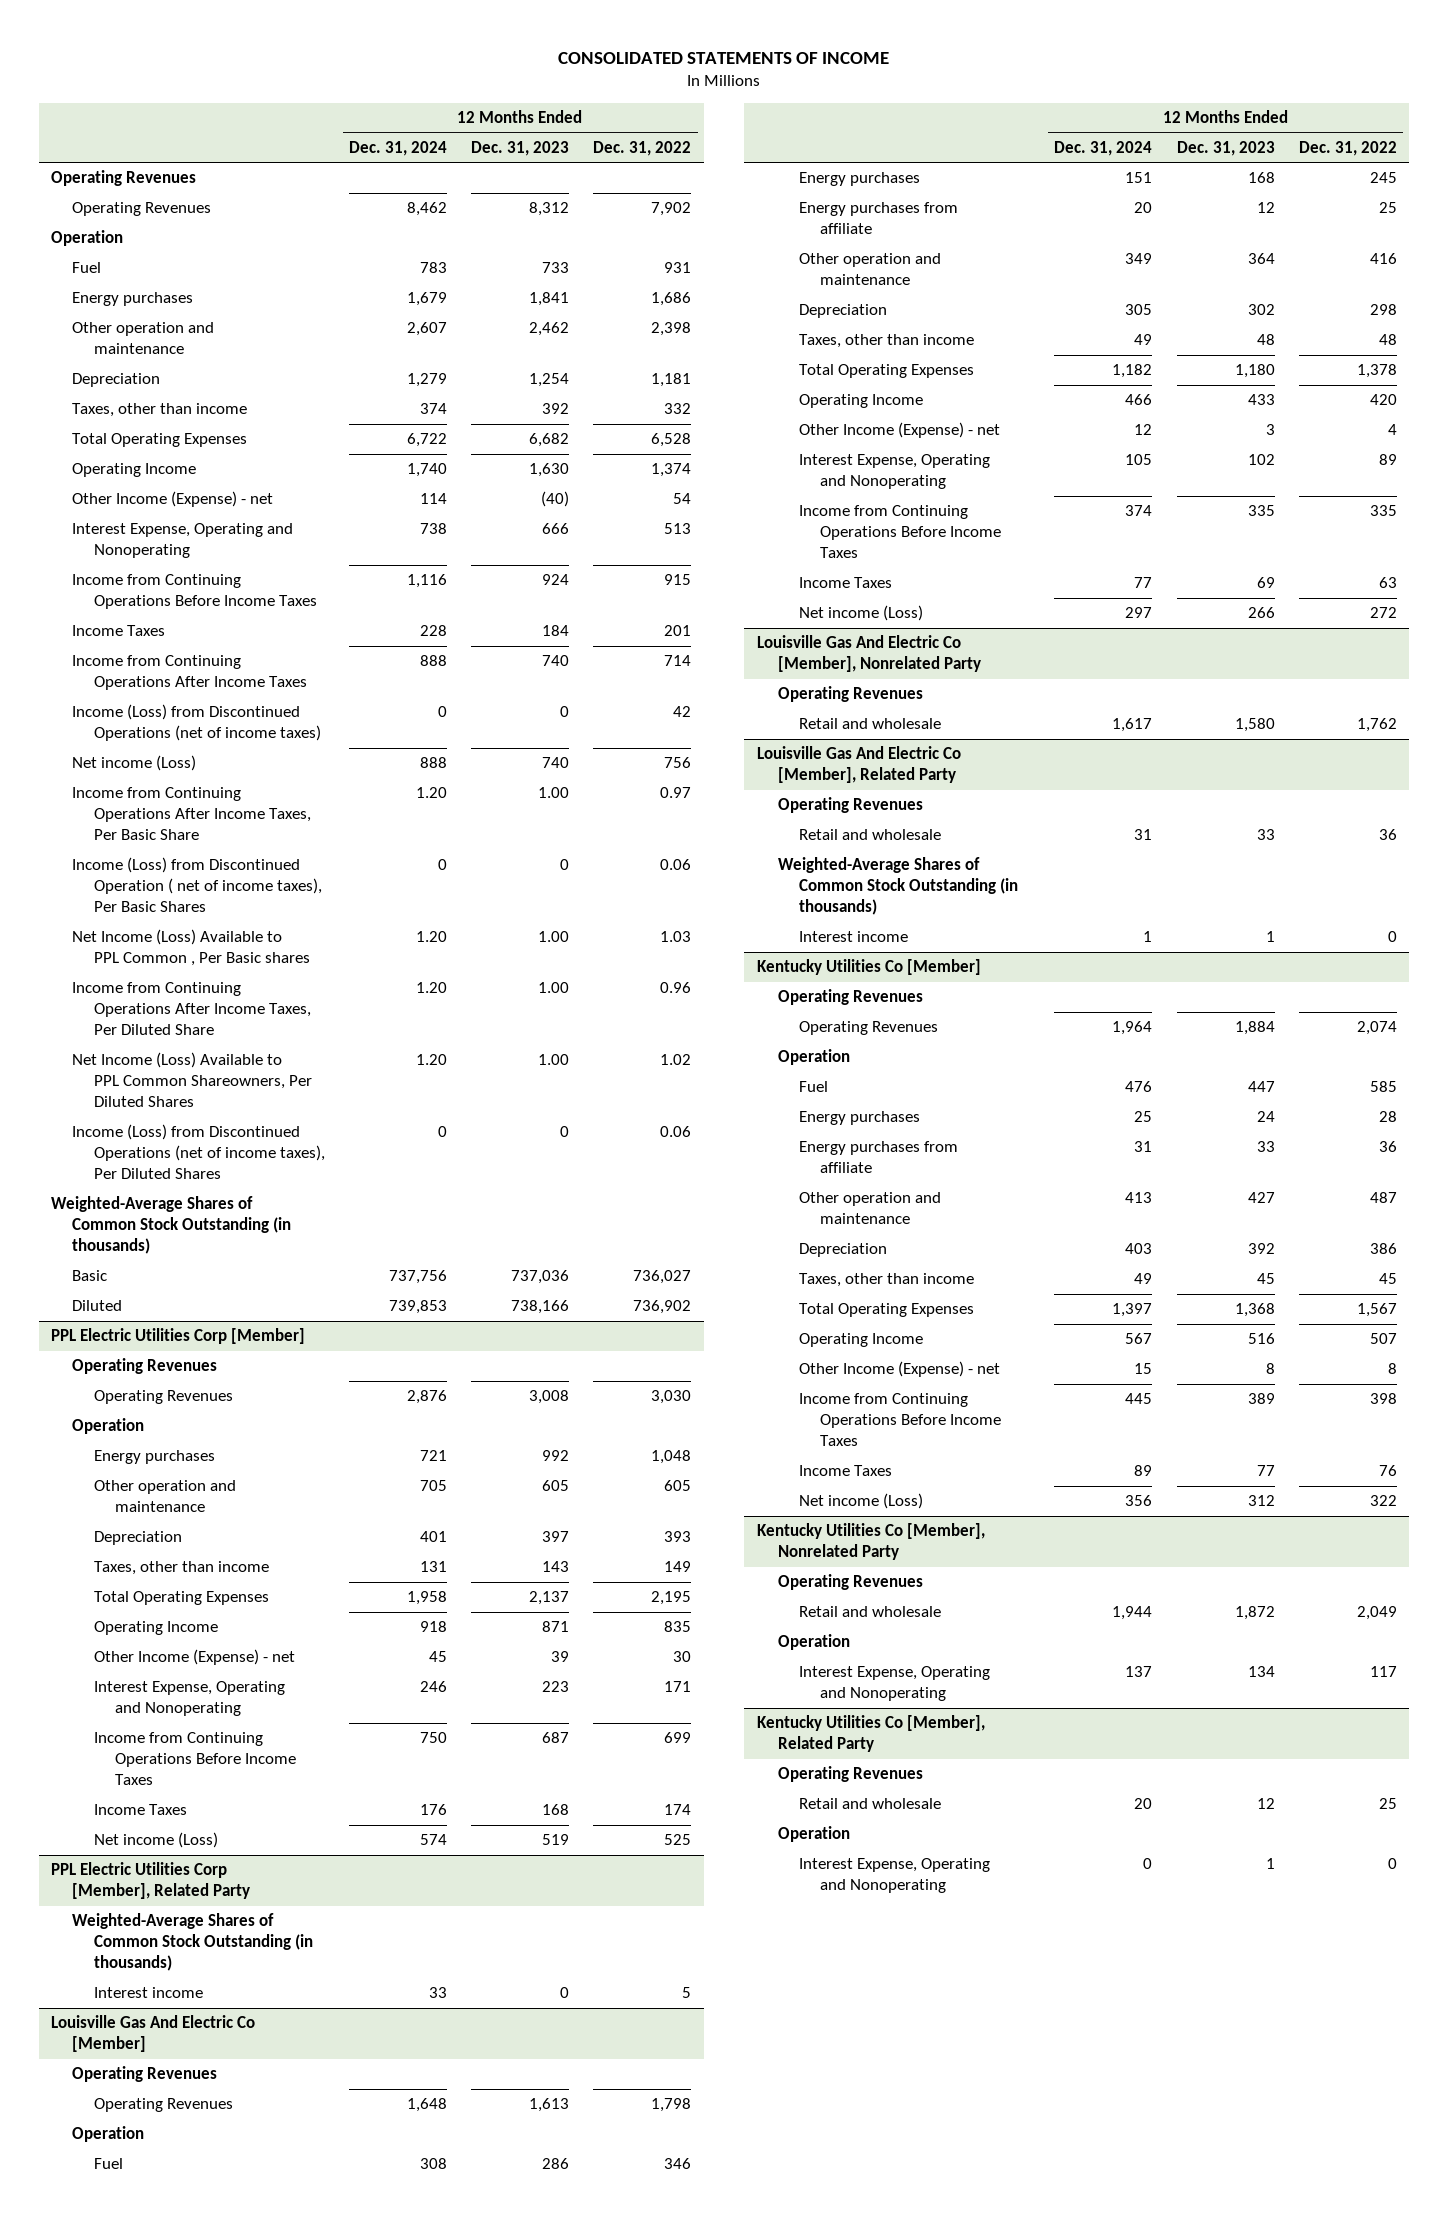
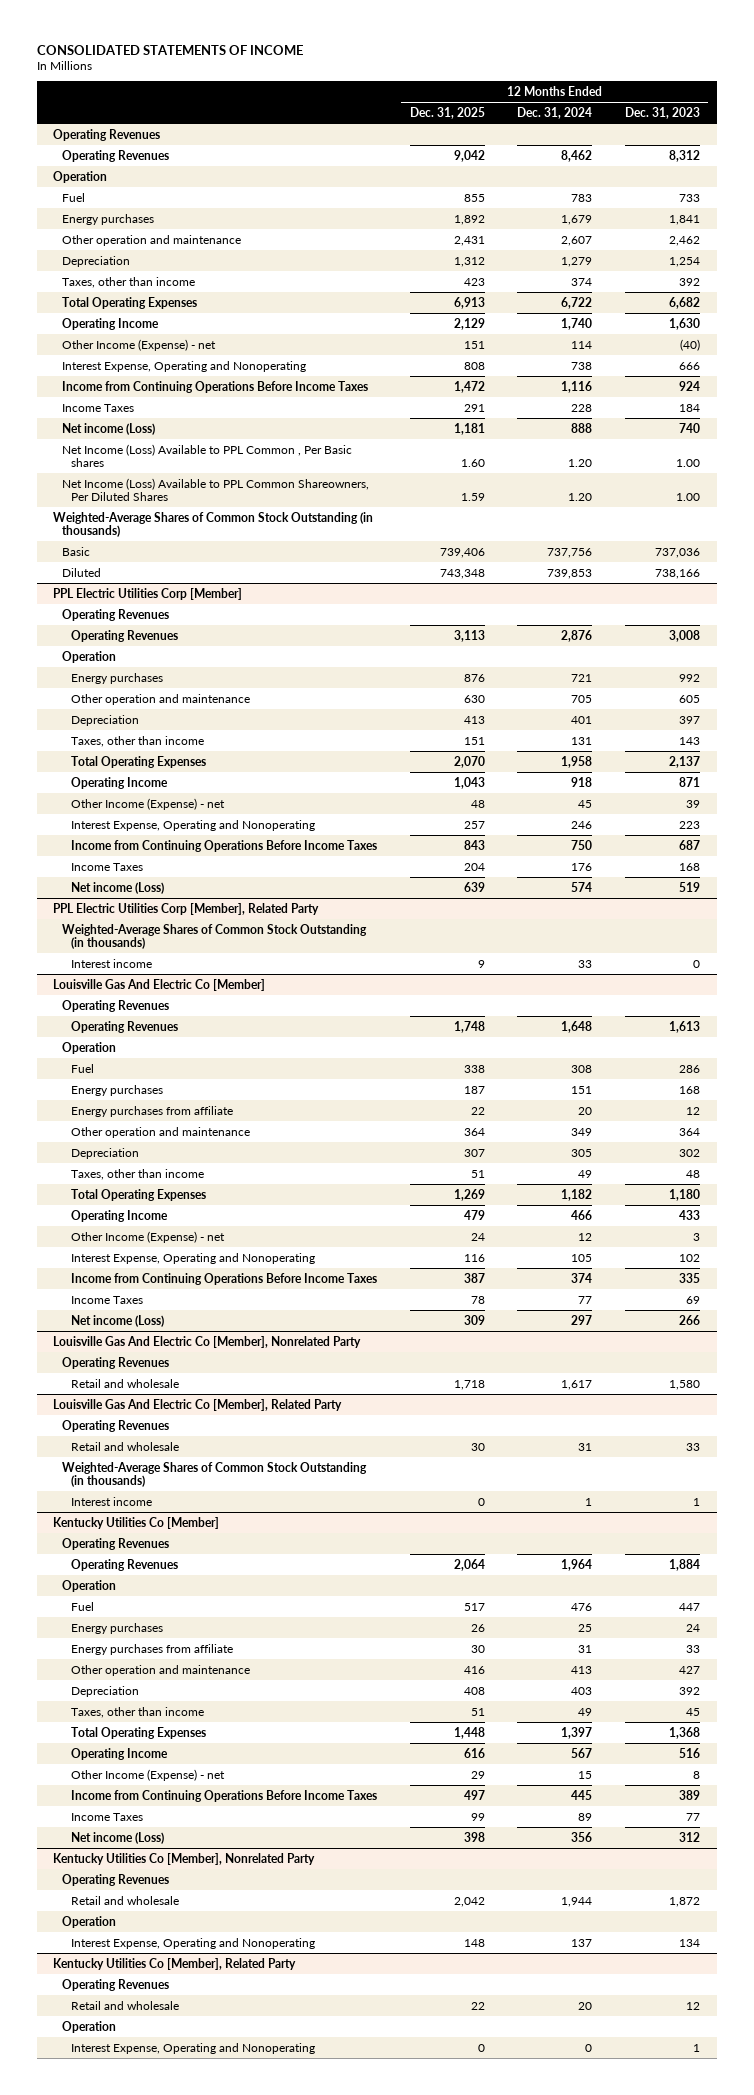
[593,140,692,156] Dec. 31, 2022 -> none
none -> [409,106,485,119] Dec. 31, 2025
[72,655,307,691] Income from Continuing Operations After Income Taxes -> none
[72,704,321,742] Income (Loss) from Discontinued Operations (net of income taxes) -> none
[72,787,311,841] Income from Continuing Operations After Income Taxes, Per Basic Share -> none
[72,857,322,913] Income (Loss) from Discontinued Operation ( net of income taxes), Per Basic Shares -> none
[72,982,311,1036] Income from Continuing Operations After Income Taxes, Per Diluted Share -> none
[72,1124,325,1180] Income (Loss) from Discontinued Operations (net of income taxes), Per Diluted Shares -> none

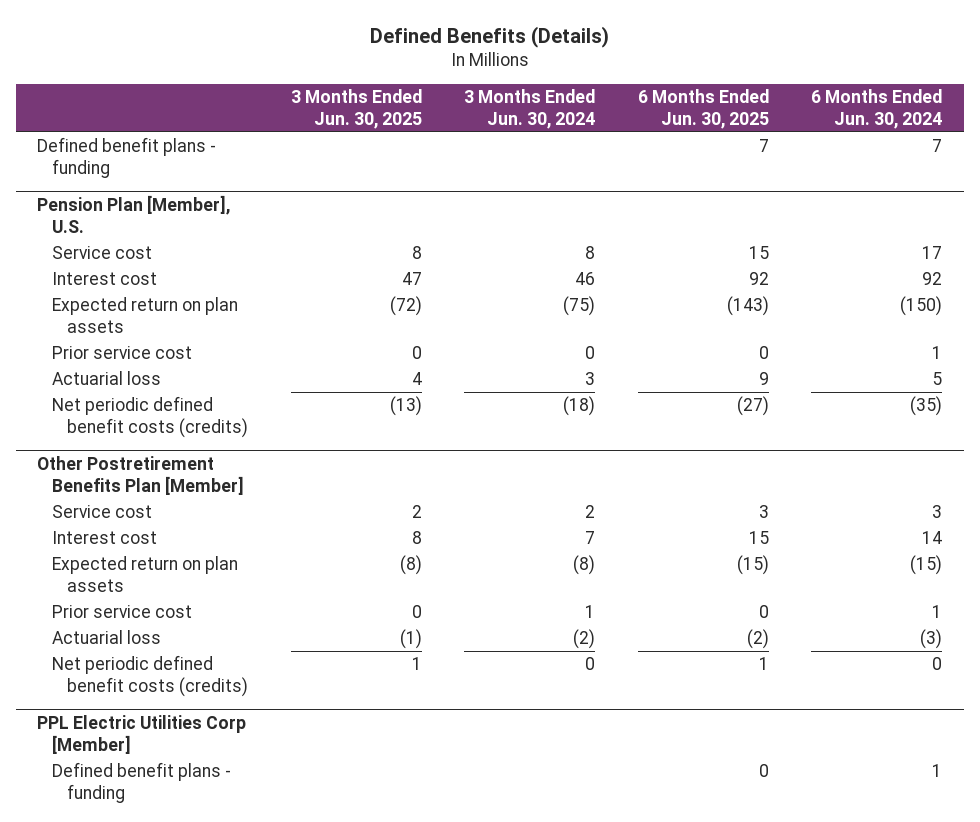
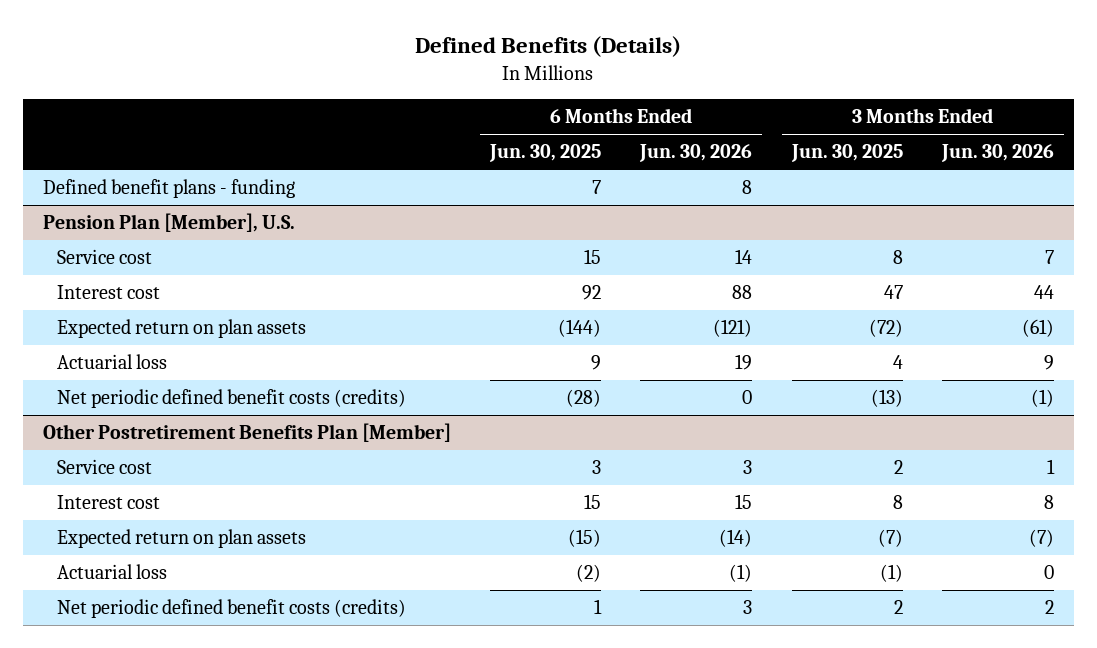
[464,89,596,129] 3 Months Ended Jun. 30, 2024 -> none
[811,89,943,129] 6 Months Ended Jun. 30, 2024 -> none
none -> [639,144,753,163] Jun. 30, 2026
none -> [941,144,1055,163] Jun. 30, 2026
[52,346,193,360] Prior service cost -> none
[726,296,769,317] (143) -> [558,319,602,338] (144)
[736,396,769,417] (27) -> [566,389,602,408] (28)
[52,605,193,619] Prior service cost -> none
[399,555,422,576] (8) -> [877,529,903,548] (7)
[37,715,247,754] PPL Electric Utilities Corp [Member] -> none
[52,762,232,803] Defined benefit plans - funding -> none
[411,657,422,671] 1 -> [893,600,903,615] 2

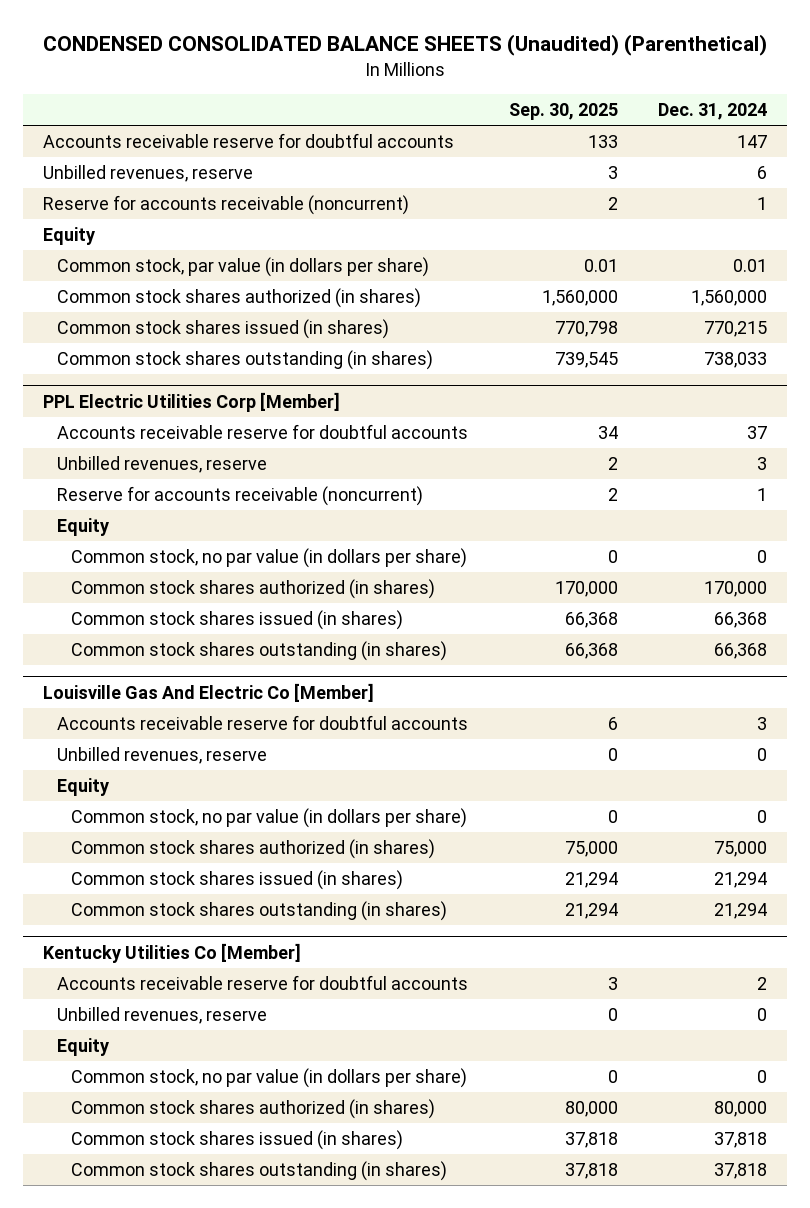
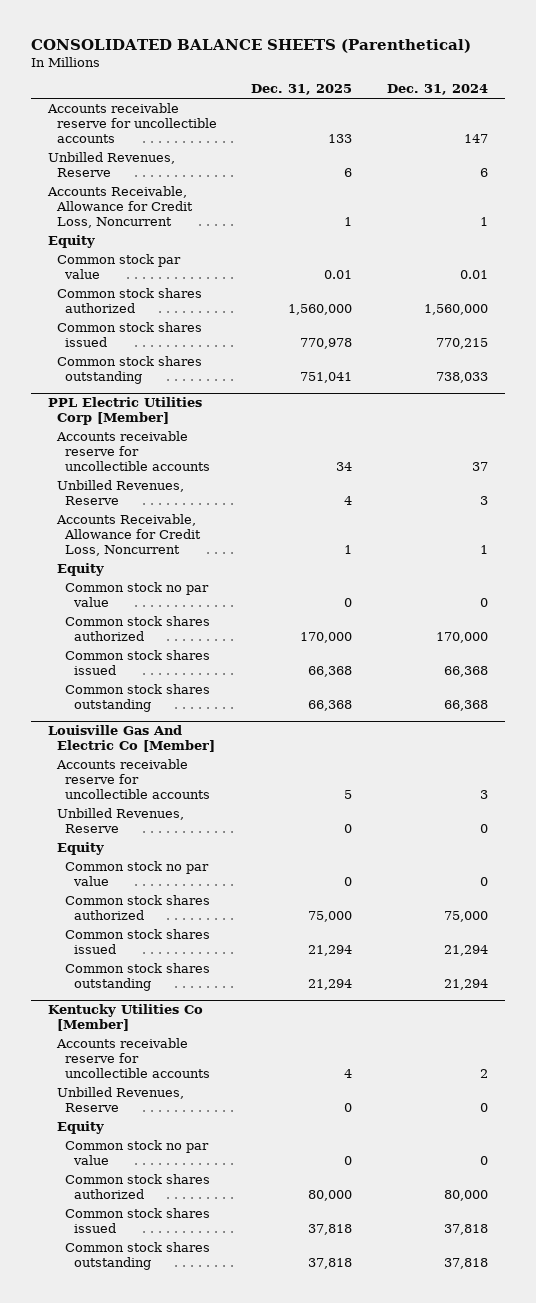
[43,34,768,57] CONDENSED CONSOLIDATED BALANCE SHEETS (Unaudited) (Parenthetical) -> [30,39,471,54] CONSOLIDATED BALANCE SHEETS (Parenthetical)
[508,103,618,121] Sep. 30, 2025 -> none
none -> [251,84,353,96] Dec. 31, 2025
[43,133,455,149] Accounts receivable reserve for doubtful accounts -> [46,102,217,143] Accounts receivable reserve for uncollectible accounts
[43,165,254,183] Unbilled revenues, reserve -> [47,151,175,177] Unbilled Revenues, Reserve
[43,195,410,216] Reserve for accounts receivable (noncurrent) -> [46,185,193,228] Accounts Receivable, Allowance for Credit Loss, Noncurrent
[56,257,429,278] Common stock, par value (in dollars per share) -> [56,253,181,279] Common stock par value
[56,288,421,309] Common stock shares authorized (in shares) -> [56,287,202,313] Common stock shares authorized
[56,319,389,340] Common stock shares issued (in shares) -> [56,321,202,347] Common stock shares issued
[56,350,433,371] Common stock shares outstanding (in shares) -> [56,355,202,384] Common stock shares outstanding
[56,424,468,440] Accounts receivable reserve for doubtful accounts -> [55,430,211,471] Accounts receivable reserve for uncollectible accounts
[56,456,267,474] Unbilled revenues, reserve -> [56,479,184,505] Unbilled Revenues, Reserve
[56,486,423,507] Reserve for accounts receivable (noncurrent) -> [55,513,202,556] Accounts Receivable, Allowance for Credit Loss, Noncurrent
[70,548,467,569] Common stock, no par value (in dollars per share) -> [65,581,210,607] Common stock no par value
[70,579,435,600] Common stock shares authorized (in shares) -> [65,615,211,641] Common stock shares authorized
[70,610,403,631] Common stock shares issued (in shares) -> [65,649,211,675] Common stock shares issued
[70,641,447,662] Common stock shares outstanding (in shares) -> [65,683,211,712] Common stock shares outstanding
[56,715,468,731] Accounts receivable reserve for doubtful accounts -> [55,758,211,799] Accounts receivable reserve for uncollectible accounts
[56,747,267,765] Unbilled revenues, reserve -> [56,807,184,833] Unbilled Revenues, Reserve
[70,808,467,829] Common stock, no par value (in dollars per share) -> [65,860,210,886] Common stock no par value
[70,839,435,860] Common stock shares authorized (in shares) -> [65,894,211,920] Common stock shares authorized
[70,870,403,891] Common stock shares issued (in shares) -> [65,928,211,954] Common stock shares issued
[70,901,447,922] Common stock shares outstanding (in shares) -> [65,962,211,991] Common stock shares outstanding
[56,975,468,991] Accounts receivable reserve for doubtful accounts -> [55,1037,211,1078] Accounts receivable reserve for uncollectible accounts
[56,1007,267,1025] Unbilled revenues, reserve -> [56,1086,184,1112] Unbilled Revenues, Reserve
[70,1068,467,1089] Common stock, no par value (in dollars per share) -> [65,1139,210,1165] Common stock no par value
[70,1099,435,1120] Common stock shares authorized (in shares) -> [65,1173,211,1199] Common stock shares authorized
[70,1130,403,1151] Common stock shares issued (in shares) -> [65,1207,211,1233] Common stock shares issued
[70,1161,447,1182] Common stock shares outstanding (in shares) -> [65,1241,211,1270] Common stock shares outstanding

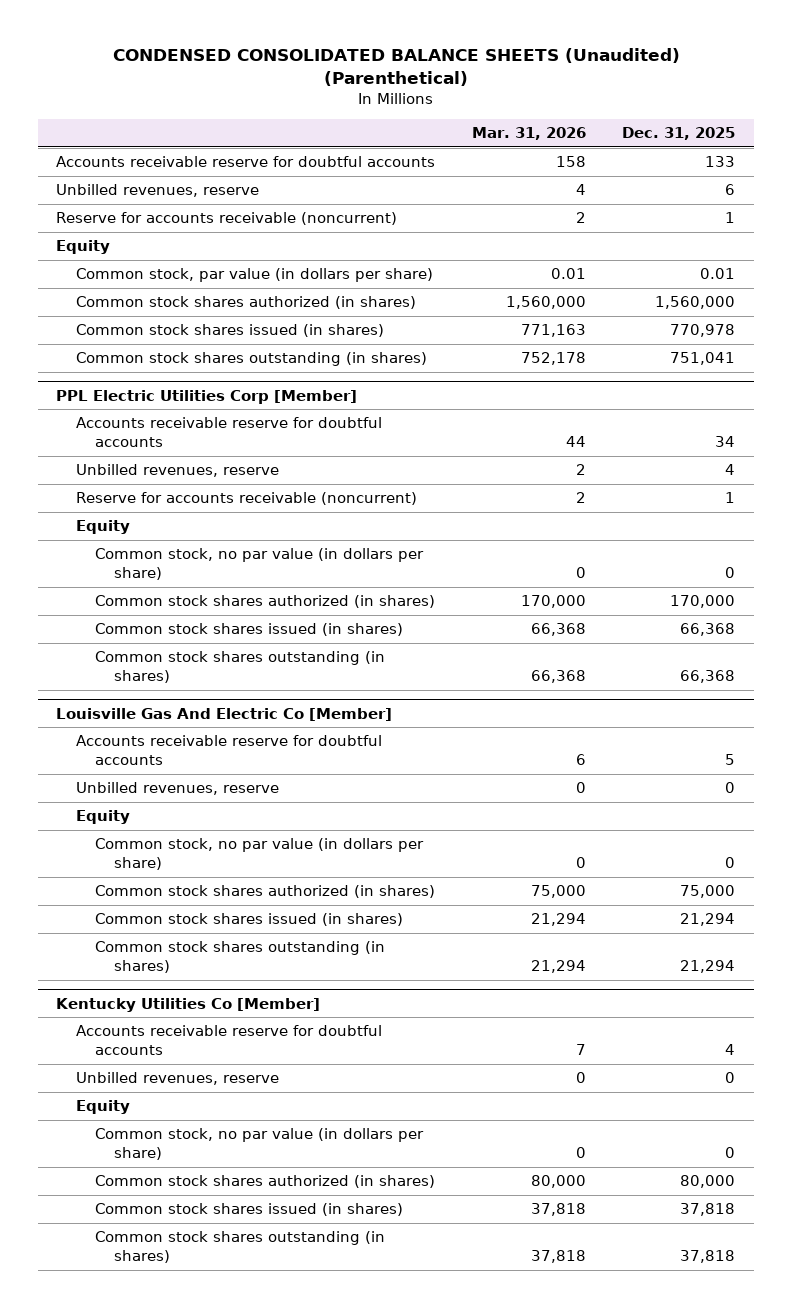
[30,39,471,54] CONSOLIDATED BALANCE SHEETS (Parenthetical) -> [112,48,680,87] CONDENSED CONSOLIDATED BALANCE SHEETS (Unaudited) (Parenthetical)
[386,84,488,96] Dec. 31, 2024 -> none
none -> [471,127,586,141] Mar. 31, 2026
[46,102,217,143] Accounts receivable reserve for uncollectible accounts -> [56,156,436,168] Accounts receivable reserve for doubtful accounts
[47,151,175,177] Unbilled Revenues, Reserve -> [56,184,260,198] Unbilled revenues, reserve
[46,185,193,228] Accounts Receivable, Allowance for Credit Loss, Noncurrent -> [56,212,398,226] Reserve for accounts receivable (noncurrent)
[56,253,181,279] Common stock par value -> [75,268,433,283] Common stock, par value (in dollars per share)
[56,287,202,313] Common stock shares authorized -> [75,296,416,310] Common stock shares authorized (in shares)
[56,321,202,347] Common stock shares issued -> [75,324,384,338] Common stock shares issued (in shares)
[56,355,202,384] Common stock shares outstanding -> [75,352,427,367] Common stock shares outstanding (in shares)
[55,430,211,471] Accounts receivable reserve for uncollectible accounts -> [75,417,382,448] Accounts receivable reserve for doubtful accounts
[56,479,184,505] Unbilled Revenues, Reserve -> [75,464,279,478] Unbilled revenues, reserve
[55,513,202,556] Accounts Receivable, Allowance for Credit Loss, Noncurrent -> [75,492,417,506] Reserve for accounts receivable (noncurrent)
[65,581,210,607] Common stock no par value -> [94,548,424,581] Common stock, no par value (in dollars per share)
[65,615,211,641] Common stock shares authorized -> [94,595,435,609] Common stock shares authorized (in shares)
[65,649,211,675] Common stock shares issued -> [94,623,403,637] Common stock shares issued (in shares)
[65,683,211,712] Common stock shares outstanding -> [94,651,385,684] Common stock shares outstanding (in shares)
[55,758,211,799] Accounts receivable reserve for uncollectible accounts -> [75,735,382,766] Accounts receivable reserve for doubtful accounts
[56,807,184,833] Unbilled Revenues, Reserve -> [75,782,279,796] Unbilled revenues, reserve
[65,860,210,886] Common stock no par value -> [94,838,424,871] Common stock, no par value (in dollars per share)
[65,894,211,920] Common stock shares authorized -> [94,885,435,899] Common stock shares authorized (in shares)
[65,928,211,954] Common stock shares issued -> [94,913,403,927] Common stock shares issued (in shares)
[65,962,211,991] Common stock shares outstanding -> [94,941,385,974] Common stock shares outstanding (in shares)
[55,1037,211,1078] Accounts receivable reserve for uncollectible accounts -> [75,1025,382,1056] Accounts receivable reserve for doubtful accounts
[56,1086,184,1112] Unbilled Revenues, Reserve -> [75,1072,279,1086] Unbilled revenues, reserve
[65,1139,210,1165] Common stock no par value -> [94,1128,424,1161] Common stock, no par value (in dollars per share)
[65,1173,211,1199] Common stock shares authorized -> [94,1175,435,1189] Common stock shares authorized (in shares)
[65,1207,211,1233] Common stock shares issued -> [94,1203,403,1217] Common stock shares issued (in shares)
[65,1241,211,1270] Common stock shares outstanding -> [94,1231,385,1264] Common stock shares outstanding (in shares)

